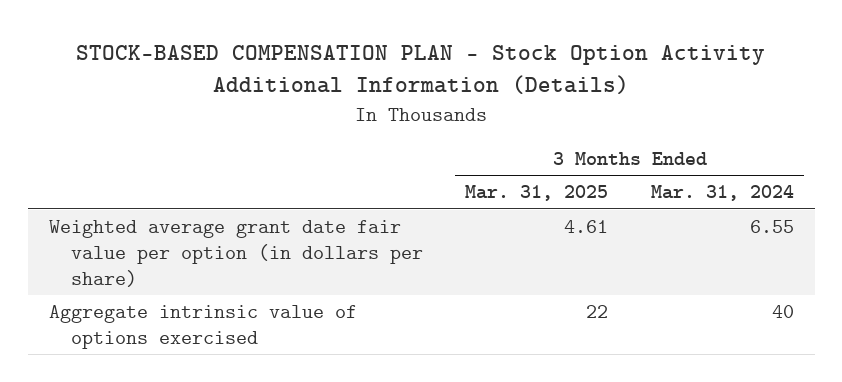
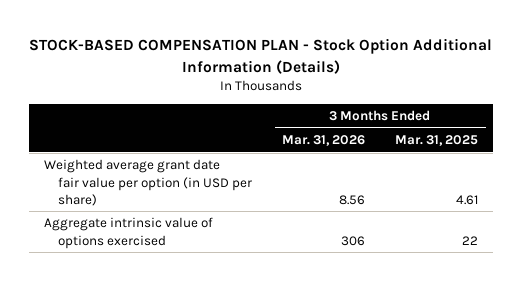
[76,45,766,95] STOCK-BASED COMPENSATION PLAN - Stock Option Activity Additional Information (Details) -> [29,38,493,74] STOCK-BASED COMPENSATION PLAN - Stock Option Additional Information (Details)
[650,185,794,202] Mar. 31, 2024 -> none
none -> [282,135,366,147] Mar. 31, 2026
[48,220,424,287] Weighted average grant date fair value per option (in dollars per share) -> [44,159,253,206] Weighted average grant date fair value per option (in USD per share)

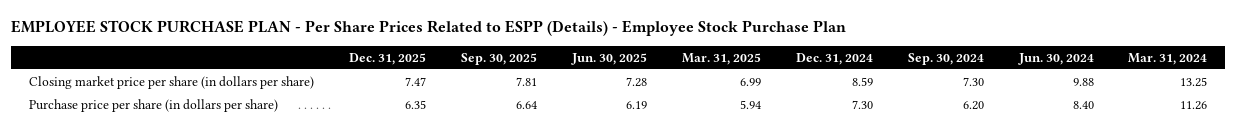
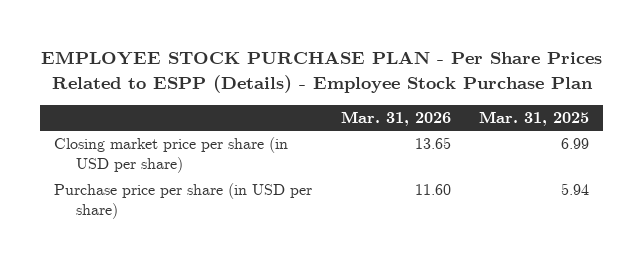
[348,52,426,65] Dec. 31, 2025 -> none
[460,52,537,65] Sep. 30, 2025 -> none
[570,52,647,65] Jun. 30, 2025 -> none
[795,52,873,65] Dec. 31, 2024 -> none
[907,52,984,65] Sep. 30, 2024 -> none
[1017,52,1094,65] Jun. 30, 2024 -> none
[1128,52,1208,65] Mar. 31, 2024 -> none
none -> [340,110,451,126] Mar. 31, 2026
[28,75,314,89] Closing market price per share (in dollars per share) -> [54,137,289,174] Closing market price per share (in USD per share)
[28,98,278,112] Purchase price per share (in dollars per share) -> [54,183,313,220] Purchase price per share (in USD per share)

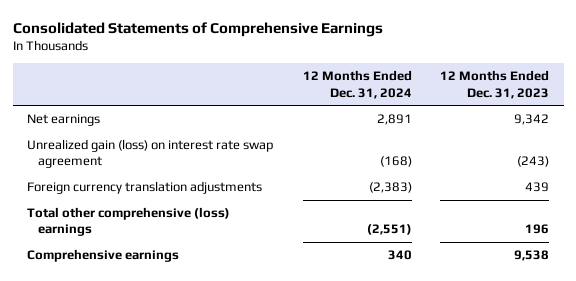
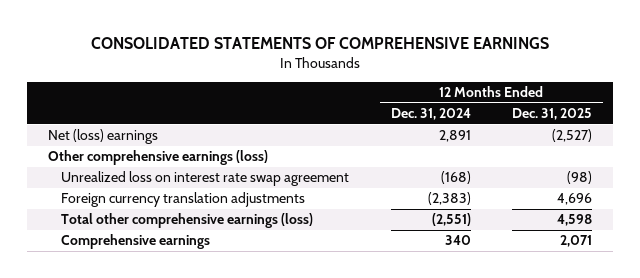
[12,21,383,37] Consolidated Statements of Comprehensive Earnings -> [91,37,550,50] CONSOLIDATED STATEMENTS OF COMPREHENSIVE EARNINGS
[440,70,550,99] 12 Months Ended Dec. 31, 2023 -> none
none -> [512,108,593,121] Dec. 31, 2025
[27,113,101,126] Net earnings -> [48,129,159,145] Net (loss) earnings
none -> [48,150,269,166] Other comprehensive earnings (loss)
[27,138,275,169] Unrealized gain (loss) on interest rate swap agreement -> [60,171,349,187] Unrealized loss on interest rate swap agreement
[27,206,231,237] Total other comprehensive (loss) earnings -> [60,213,313,229] Total other comprehensive earnings (loss)

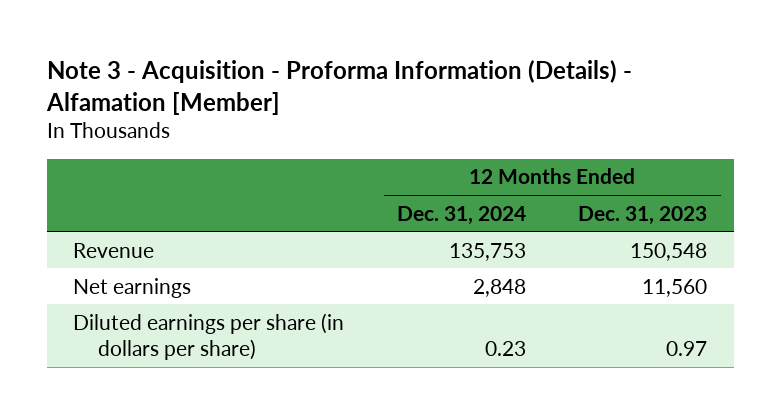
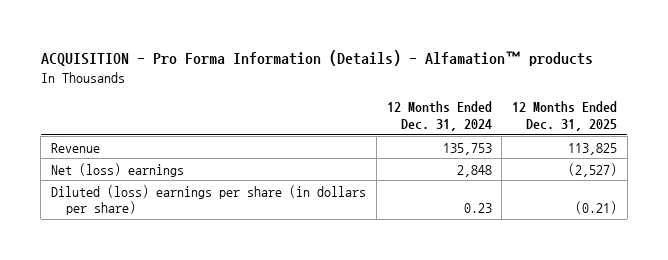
[46,59,633,115] Note 3 - Acquisition - Proforma Information (Details) - Alfamation [Member] -> [40,49,593,66] ACQUISITION - Pro Forma Information (Details) - Alfamation™ products
[578,205,708,225] Dec. 31, 2023 -> none
none -> [512,101,618,132] 12 Months Ended Dec. 31, 2025
[73,277,192,298] Net earnings -> [51,162,185,177] Net (loss) earnings
[73,312,345,360] Diluted earnings per share (in dollars per share) -> [51,184,367,216] Diluted (loss) earnings per share (in dollars per share)

